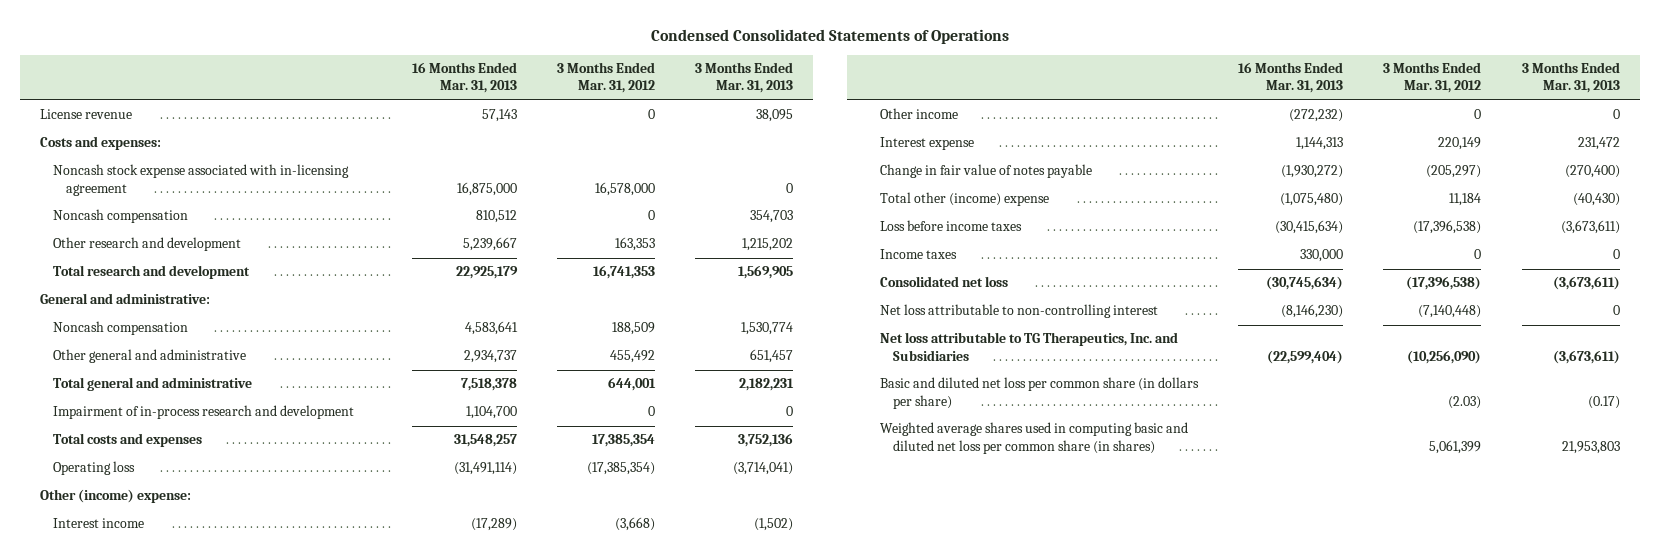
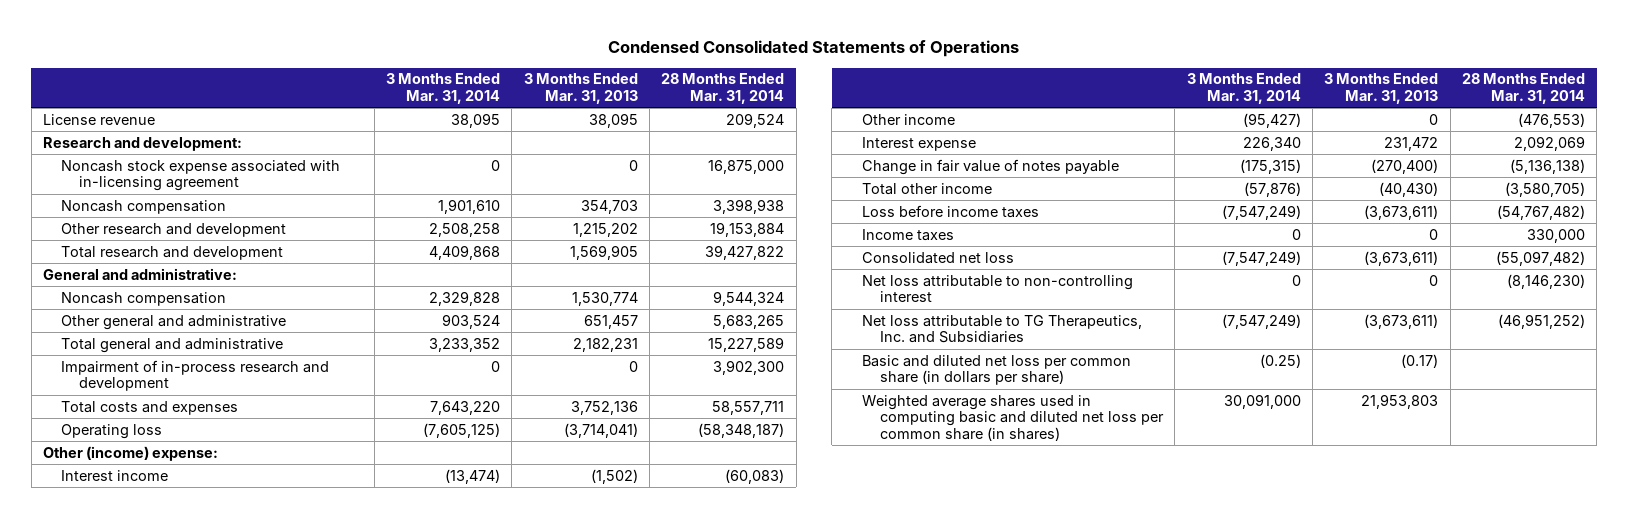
[411,62,517,94] 16 Months Ended Mar. 31, 2013 -> none
[556,62,655,94] 3 Months Ended Mar. 31, 2012 -> none
none -> [385,73,500,104] 3 Months Ended Mar. 31, 2014
none -> [661,73,785,104] 28 Months Ended Mar. 31, 2014
[40,136,162,151] Costs and expenses: -> none
none -> [42,136,242,151] Research and development:
[880,192,1050,207] Total other (income) expense -> [861,182,992,195] Total other income

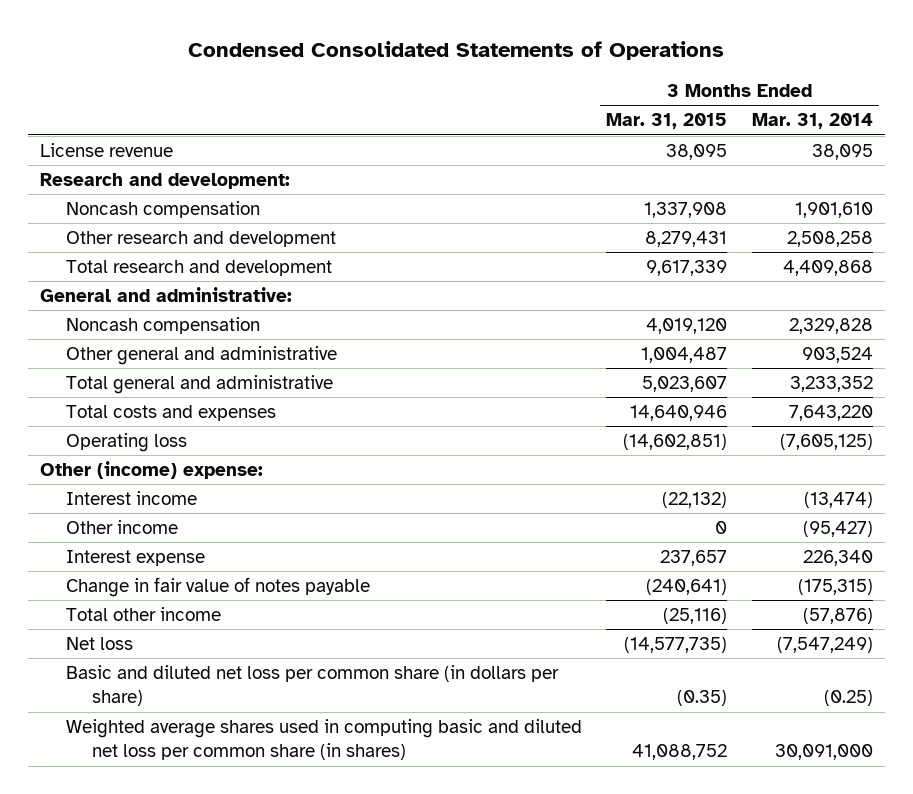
[523,73,638,104] 3 Months Ended Mar. 31, 2013 -> none
[661,73,785,104] 28 Months Ended Mar. 31, 2014 -> none
none -> [606,113,728,130] Mar. 31, 2015
[61,159,341,192] Noncash stock expense associated with in-licensing agreement -> none
[61,359,330,392] Impairment of in-process research and development -> none
[861,204,1039,218] Loss before income taxes -> none
[861,228,954,241] Income taxes -> none
[861,274,1133,303] Net loss attributable to non-controlling interest -> none
[861,314,1142,344] Net loss attributable to TG Therapeutics, Inc. and Subsidiaries -> none
[861,251,1014,264] Consolidated net loss -> [66,637,134,651] Net loss

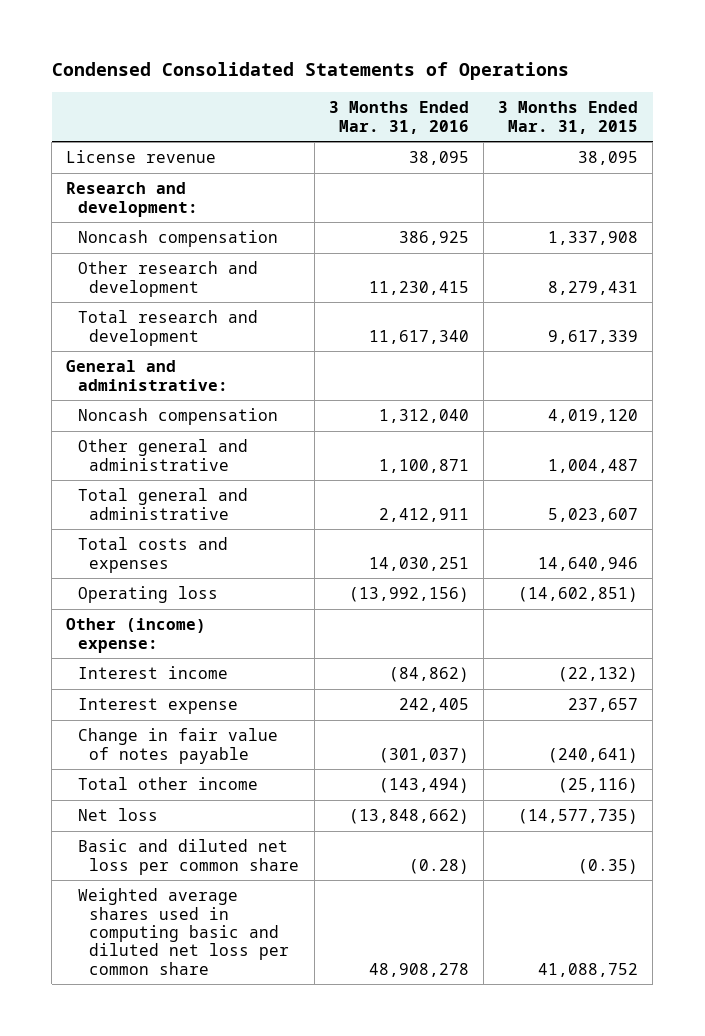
[751,113,873,130] Mar. 31, 2014 -> none
none -> [328,101,469,134] 3 Months Ended Mar. 31, 2016
[66,520,179,535] Other income -> none
[66,665,560,707] Basic and diluted net loss per common share (in dollars per share) -> [77,839,300,875] Basic and diluted net loss per common share
[66,719,583,761] Weighted average shares used in computing basic and diluted net loss per common share (in shares) -> [77,888,290,975] Weighted average shares used in computing basic and diluted net loss per common share

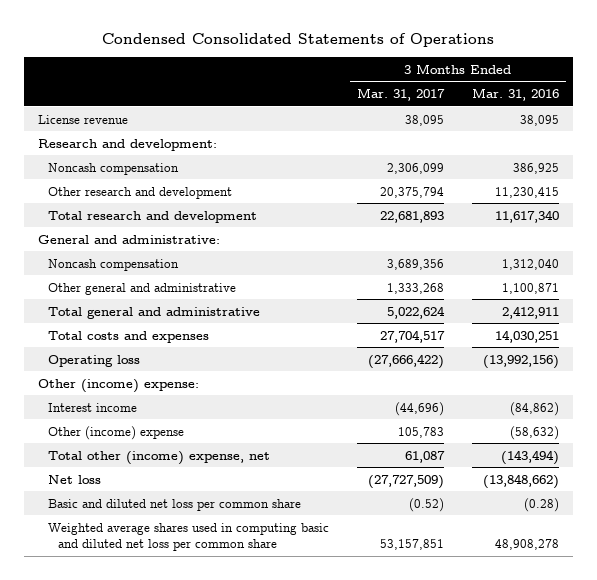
[498,101,639,134] 3 Months Ended Mar. 31, 2015 -> none
none -> [356,88,445,102] Mar. 31, 2017
[77,698,238,715] Interest expense -> none
[77,728,278,764] Change in fair value of notes payable -> none
none -> [48,425,185,440] Other (income) expense
[77,777,258,791] Total other income -> [48,450,271,465] Total other (income) expense, net

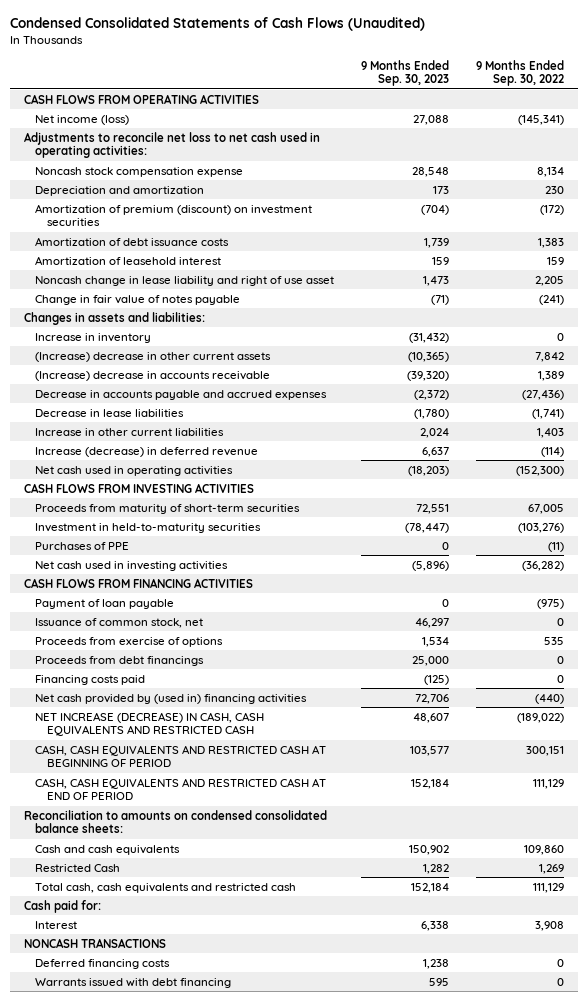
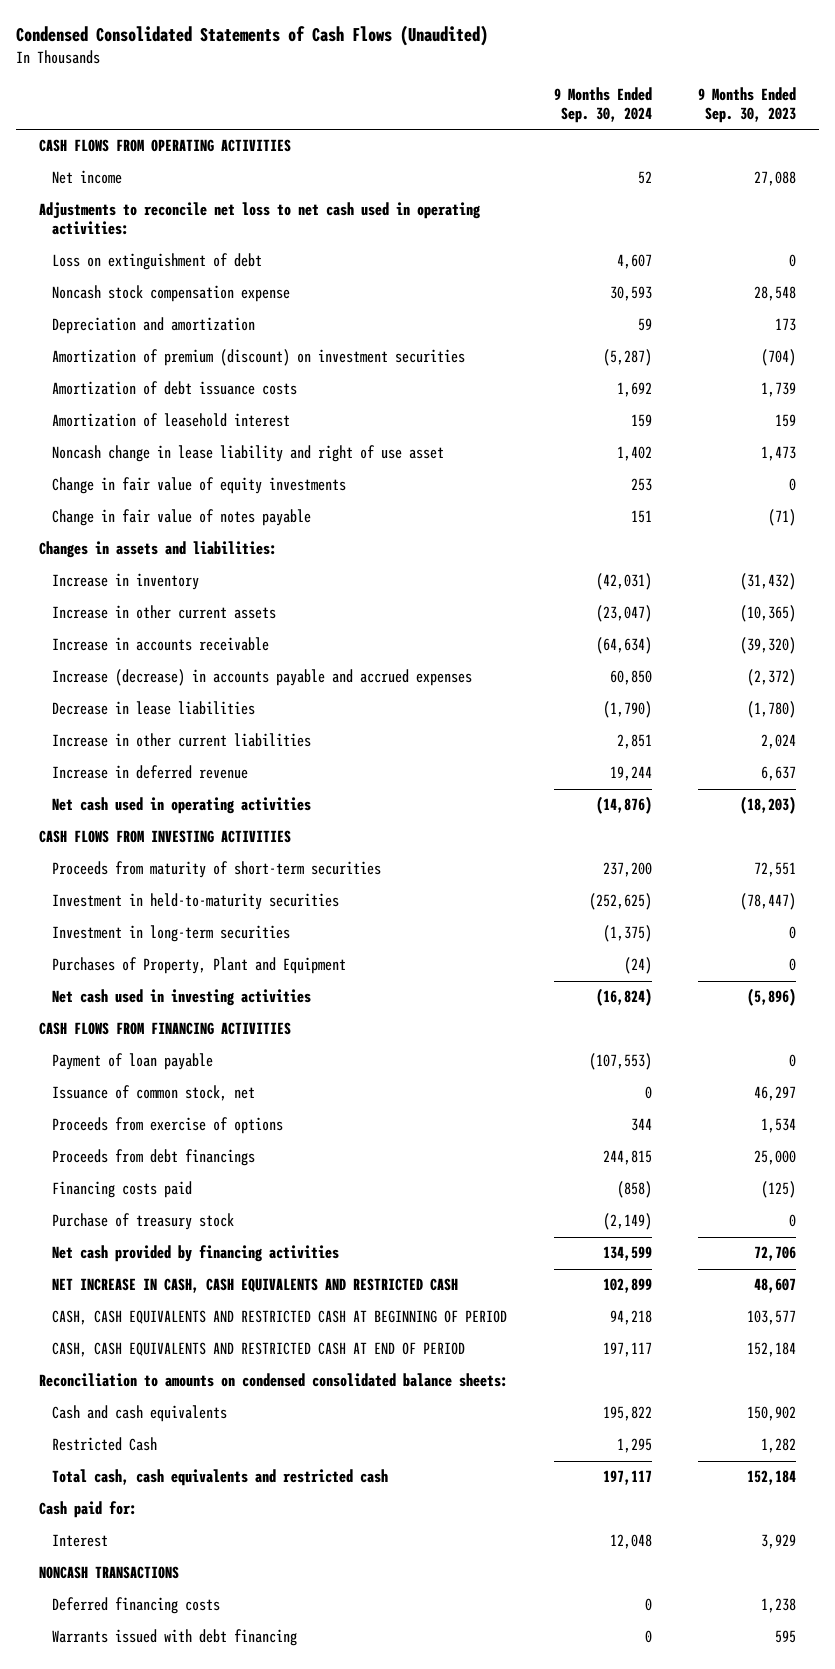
[476,59,565,87] 9 Months Ended Sep. 30, 2022 -> none
none -> [554,87,653,124] 9 Months Ended Sep. 30, 2024
[35,114,130,125] Net income (loss) -> [52,170,123,185] Net income
none -> [52,253,263,271] Loss on extinguishment of debt
none -> [52,477,347,495] Change in fair value of equity investments
[35,351,272,362] (Increase) decrease in other current assets -> [52,605,277,620] Increase in other current assets
[35,370,271,381] (Increase) decrease in accounts receivable -> [52,637,270,652] Increase in accounts receivable
[35,389,328,400] Decrease in accounts payable and accrued expenses -> [52,669,473,687] Increase (decrease) in accounts payable and accrued expenses
[35,446,259,457] Increase (decrease) in deferred revenue -> [52,765,249,780] Increase in deferred revenue
none -> [52,925,291,943] Investment in long-term securities
[35,541,130,550] Purchases of PPE -> [52,957,347,975] Purchases of Property, Plant and Equipment
none -> [52,1213,235,1231] Purchase of treasury stock
[35,693,308,704] Net cash provided by (used in) financing activities -> [52,1245,340,1263] Net cash provided by financing activities
[35,711,265,737] NET INCREASE (DECREASE) IN CASH, CASH EQUIVALENTS AND RESTRICTED CASH -> [52,1278,459,1294] NET INCREASE IN CASH, CASH EQUIVALENTS AND RESTRICTED CASH
[421,920,450,931] 6,338 -> [760,1534,796,1550] 3,929

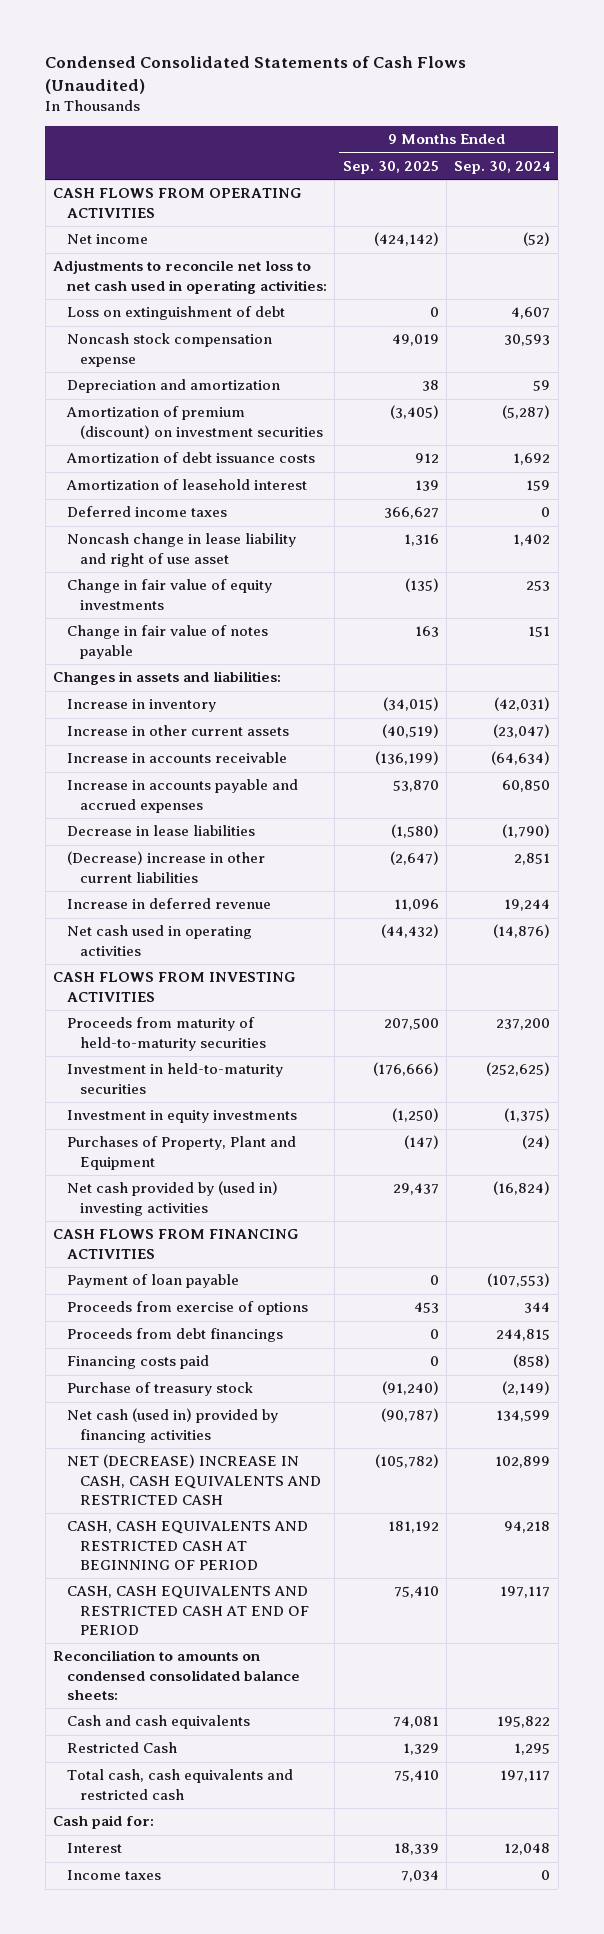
[697,87,796,124] 9 Months Ended Sep. 30, 2023 -> none
none -> [342,161,439,175] Sep. 30, 2025
[638,171,653,185] 52 -> [523,232,551,247] (52)
none -> [66,506,227,518] Deferred income taxes
[52,669,473,687] Increase (decrease) in accounts payable and accrued expenses -> [66,779,298,813] Increase in accounts payable and accrued expenses
[52,733,312,748] Increase in other current liabilities -> [66,851,265,883] (Decrease) increase in other current liabilities
[52,861,382,879] Proceeds from maturity of short-term securities -> [66,1017,267,1051] Proceeds from maturity of held-to-maturity securities
[52,925,291,943] Investment in long-term securities -> [66,1110,297,1124] Investment in equity investments
[52,989,312,1007] Net cash used in investing activities -> [66,1181,278,1216] Net cash provided by (used in) investing activities
[52,1085,256,1102] Issuance of common stock, net -> none
[52,1245,340,1263] Net cash provided by financing activities -> [66,1408,278,1443] Net cash (used in) provided by financing activities
[52,1278,459,1294] NET INCREASE IN CASH, CASH EQUIVALENTS AND RESTRICTED CASH -> [66,1454,322,1505] NET (DECREASE) INCREASE IN CASH, CASH EQUIVALENTS AND RESTRICTED CASH
[39,1566,180,1580] NONCASH TRANSACTIONS -> none
[52,1597,221,1615] Deferred financing costs -> none
[52,1629,298,1647] Warrants issued with debt financing -> none
none -> [66,1870,161,1881] Income taxes

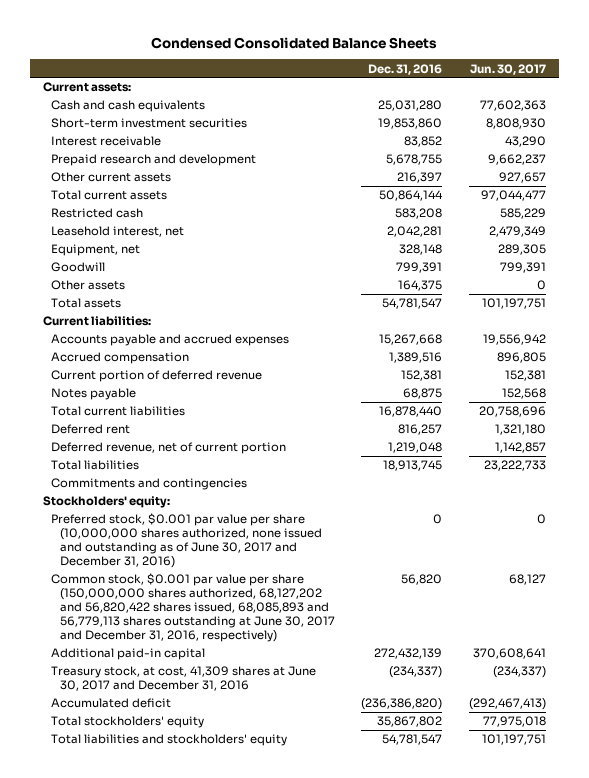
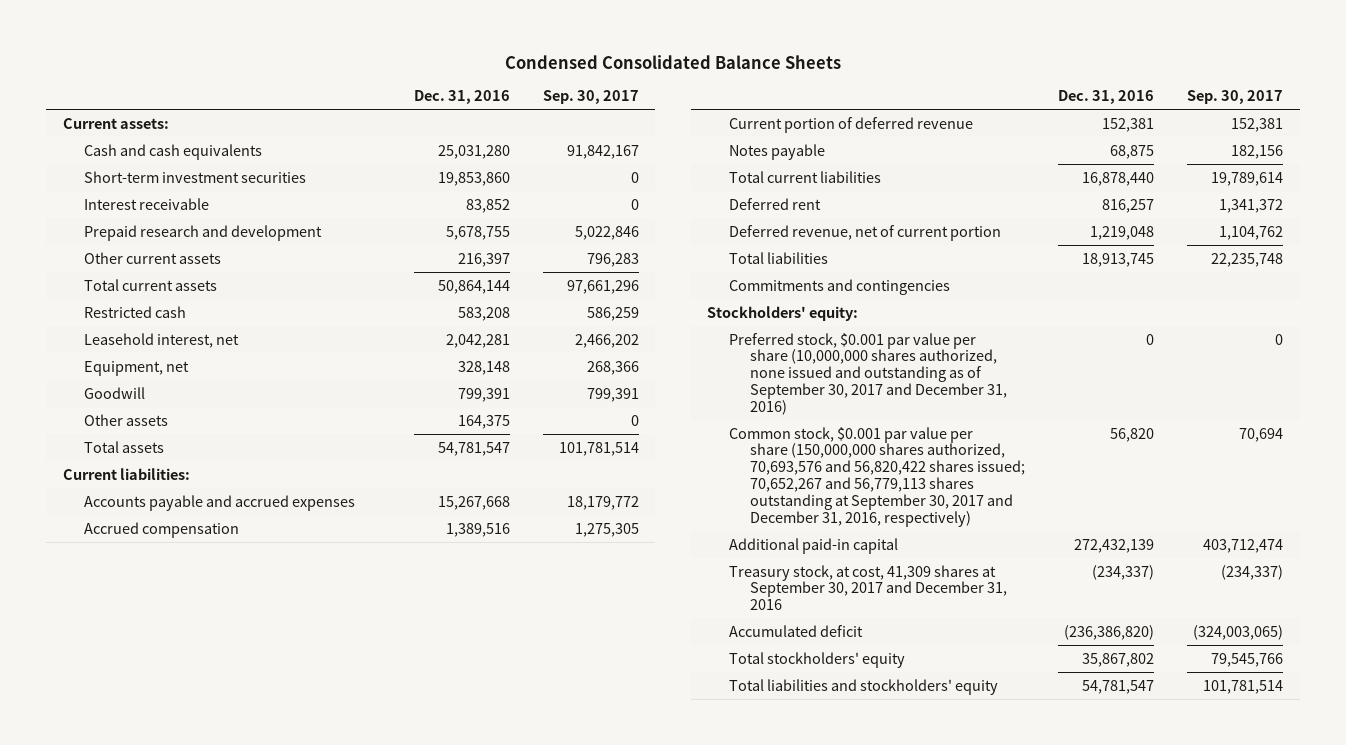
[470,63,547,75] Jun. 30, 2017 -> none
none -> [542,90,639,105] Sep. 30, 2017
[51,513,322,568] Preferred stock, $0.001 par value per share (10,000,000 shares authorized, none issued and outstanding as of June 30, 2017 and December 31, 2016) -> [728,332,1008,415] Preferred stock, $0.001 par value per share (10,000,000 shares authorized, none issued and outstanding as of September 30, 2017 and December 31, 2016)
[51,573,335,642] Common stock, $0.001 par value per share (150,000,000 shares authorized, 68,127,202 and 56,820,422 shares issued, 68,085,893 and 56,779,113 shares outstanding at June 30, 2017 and December 31, 2016, respectively) -> [728,426,1026,527] Common stock, $0.001 par value per share (150,000,000 shares authorized, 70,693,576 and 56,820,422 shares issued; 70,652,267 and 56,779,113 shares outstanding at September 30, 2017 and December 31, 2016, respectively)
[51,666,317,692] Treasury stock, at cost, 41,309 shares at June 30, 2017 and December 31, 2016 -> [728,564,1008,611] Treasury stock, at cost, 41,309 shares at September 30, 2017 and December 31, 2016

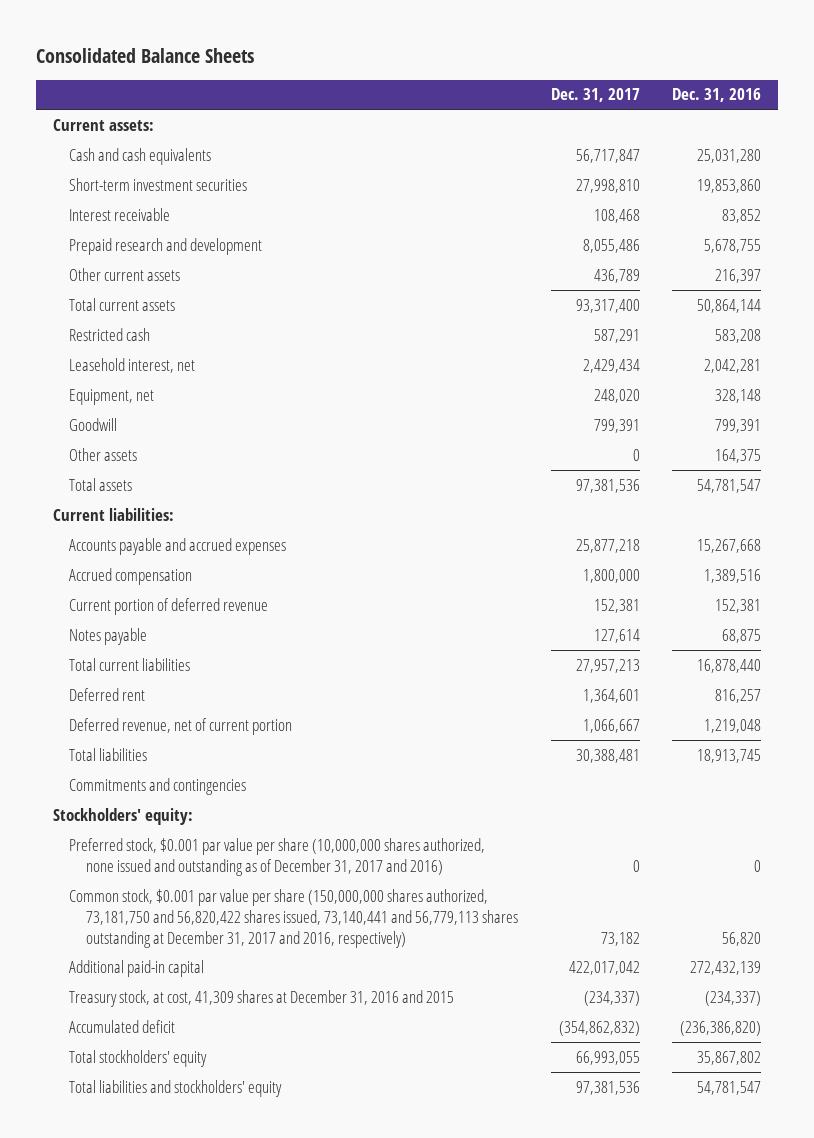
[504,54,841,69] Condensed Consolidated Balance Sheets -> [36,47,255,63] Consolidated Balance Sheets
[542,90,639,105] Sep. 30, 2017 -> none
none -> [550,88,640,103] Dec. 31, 2017
[728,332,1008,415] Preferred stock, $0.001 par value per share (10,000,000 shares authorized, none issued and outstanding as of September 30, 2017 and December 31, 2016) -> [69,837,486,876] Preferred stock, $0.001 par value per share (10,000,000 shares authorized, none issued and outstanding as of December 31, 2017 and 2016)
[728,426,1026,527] Common stock, $0.001 par value per share (150,000,000 shares authorized, 70,693,576 and 56,820,422 shares issued; 70,652,267 and 56,779,113 shares outstanding at September 30, 2017 and December 31, 2016, respectively) -> [69,888,518,948] Common stock, $0.001 par value per share (150,000,000 shares authorized, 73,181,750 and 56,820,422 shares issued, 73,140,441 and 56,779,113 shares outstanding at December 31, 2017 and 2016, respectively)
[728,564,1008,611] Treasury stock, at cost, 41,309 shares at September 30, 2017 and December 31, 2016 -> [69,989,455,1007] Treasury stock, at cost, 41,309 shares at December 31, 2016 and 2015

